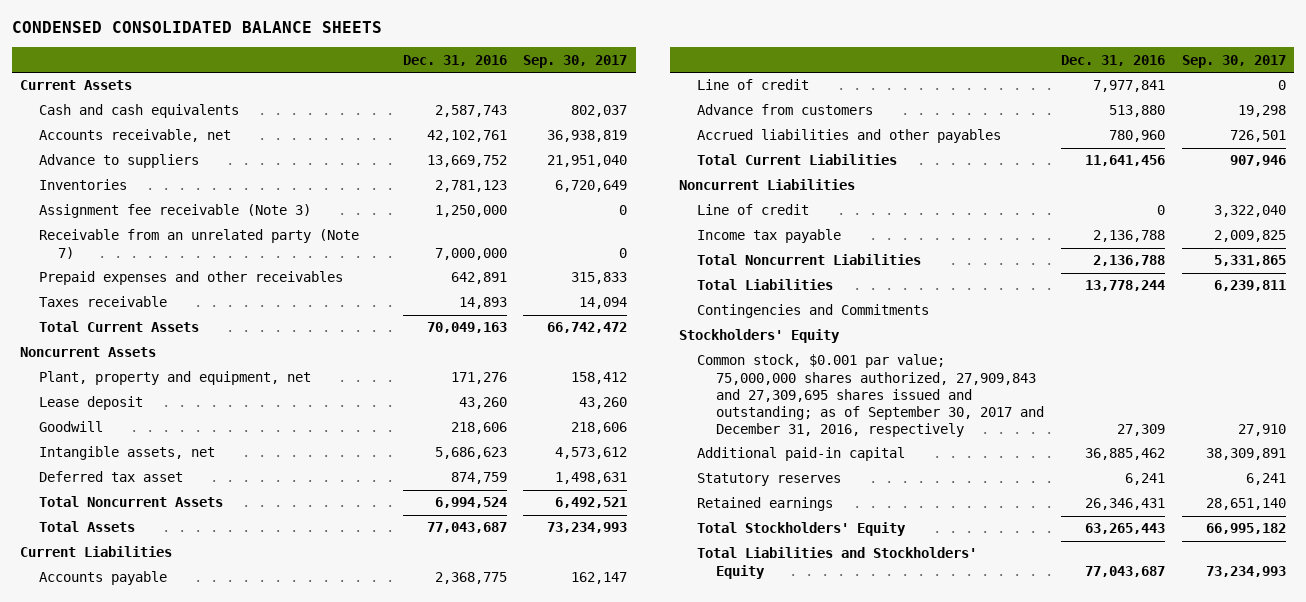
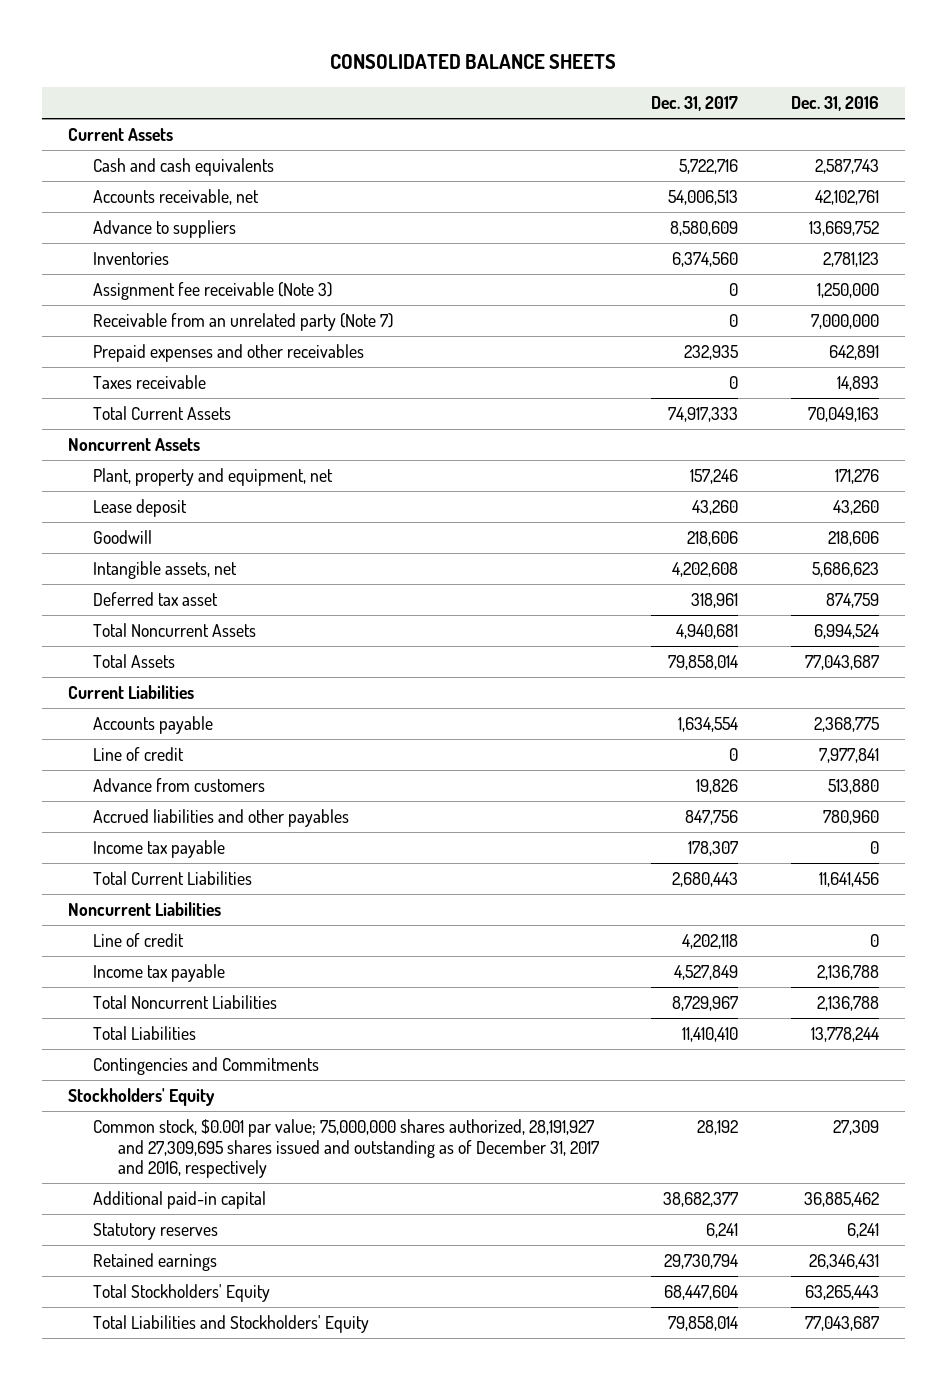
[12,21,383,34] CONDENSED CONSOLIDATED BALANCE SHEETS -> [330,54,617,70] CONSOLIDATED BALANCE SHEETS
[523,54,628,68] Sep. 30, 2017 -> none
none -> [651,96,739,112] Dec. 31, 2017
none -> [93,839,226,858] Income tax payable
[697,354,1045,437] Common stock, $0.001 par value; 75,000,000 shares authorized, 27,909,843 and 27,309,695 shares issued and outstanding; as of September 30, 2017 and December 31, 2016, respectively -> [93,1118,600,1179] Common stock, $0.001 par value; 75,000,000 shares authorized, 28,191,927 and 27,309,695 shares issued and outstanding as of December 31, 2017 and 2016, respectively

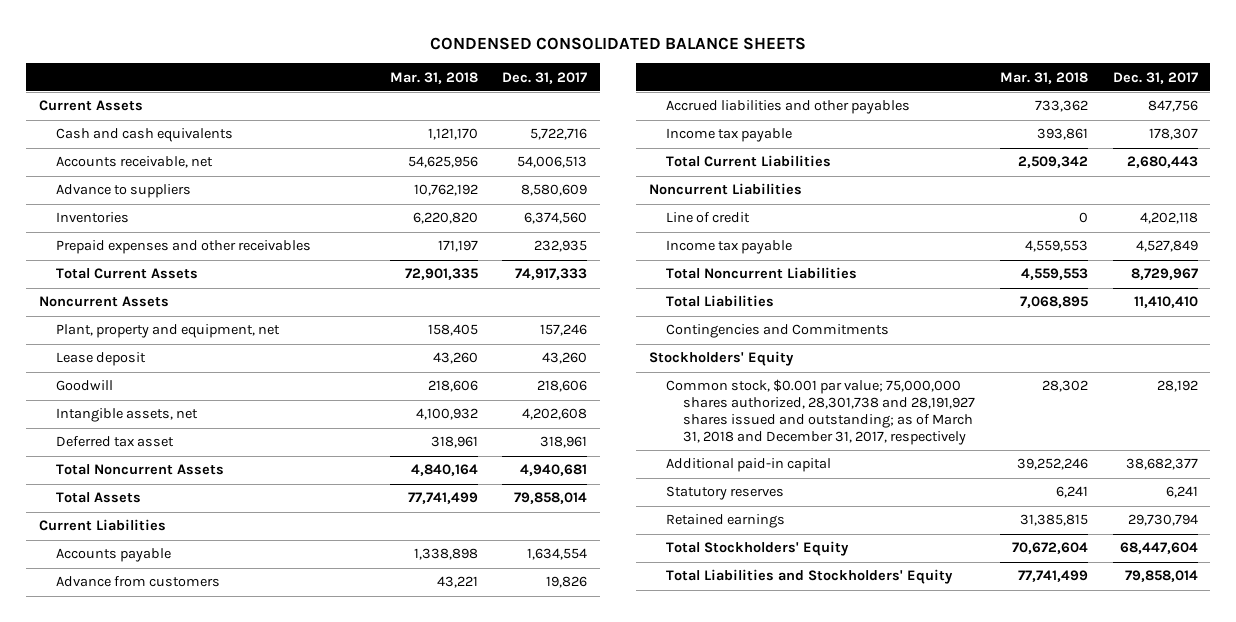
[330,54,617,70] CONSOLIDATED BALANCE SHEETS -> [430,36,807,50] CONDENSED CONSOLIDATED BALANCE SHEETS
[790,96,879,112] Dec. 31, 2016 -> none
none -> [389,71,478,84] Mar. 31, 2018
[93,281,333,300] Assignment fee receivable (Note 3) -> none
[93,312,394,331] Receivable from an unrelated party (Note 7) -> none
[93,374,207,389] Taxes receivable -> none
[93,746,185,761] Line of credit -> none
[93,1118,600,1179] Common stock, $0.001 par value; 75,000,000 shares authorized, 28,191,927 and 27,309,695 shares issued and outstanding as of December 31, 2017 and 2016, respectively -> [665,379,975,446] Common stock, $0.001 par value; 75,000,000 shares authorized, 28,301,738 and 28,191,927 shares issued and outstanding; as of March 31, 2018 and December 31, 2017, respectively

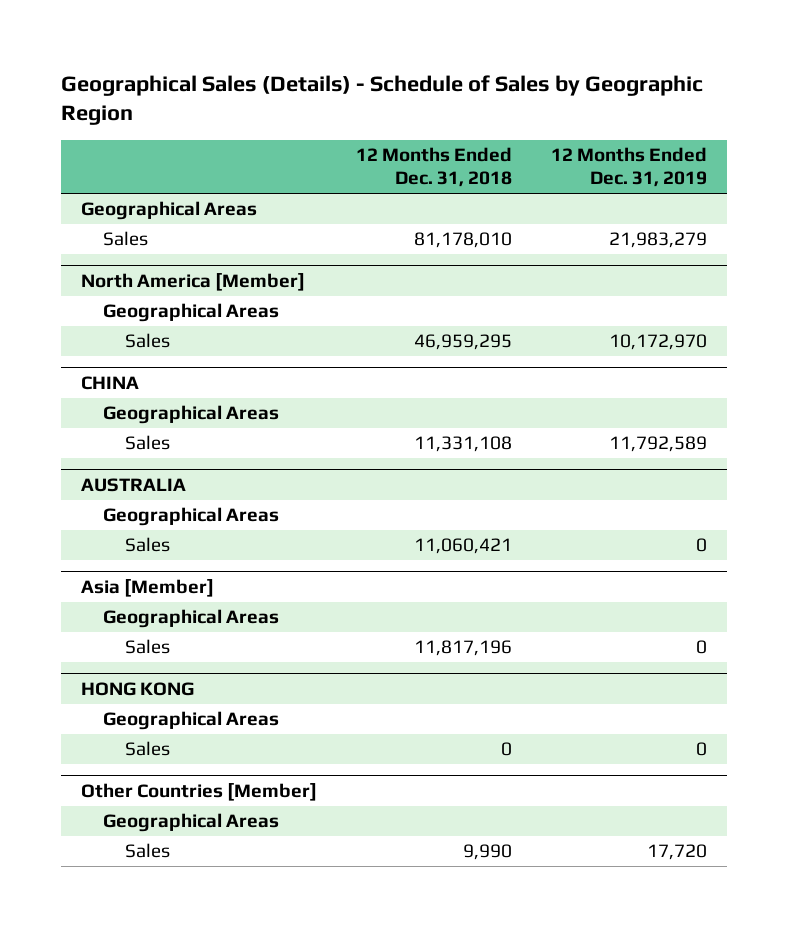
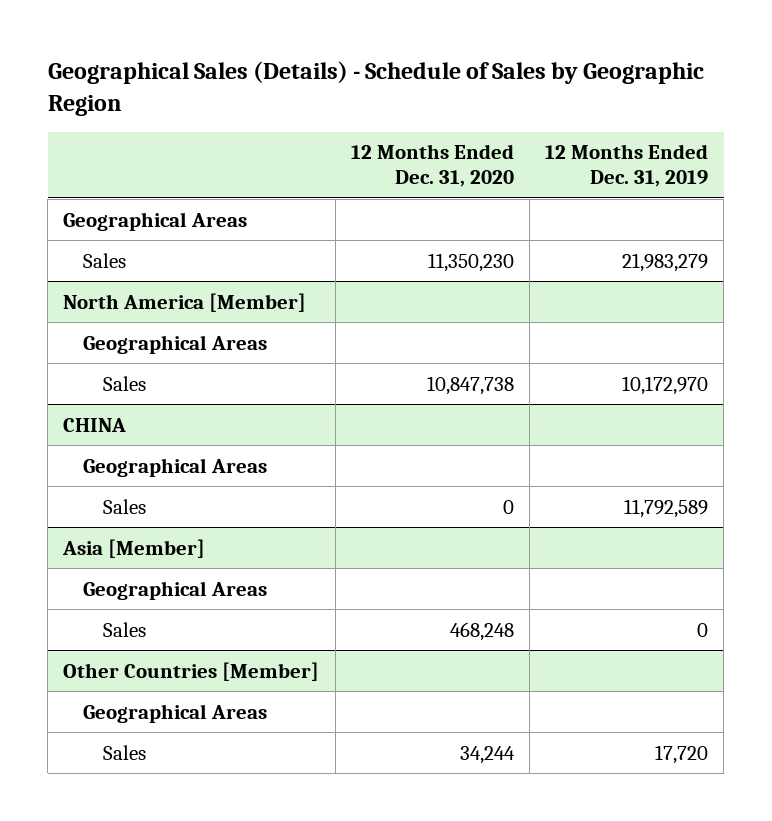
[356,146,513,188] 12 Months Ended Dec. 31, 2018 -> none
none -> [350,144,514,188] 12 Months Ended Dec. 31, 2020
[80,477,186,492] AUSTRALIA -> none
[103,507,280,527] Geographical Areas -> none
[125,537,171,553] Sales -> none
[80,681,194,696] HONG KONG -> none
[103,711,280,731] Geographical Areas -> none
[125,741,171,757] Sales -> none

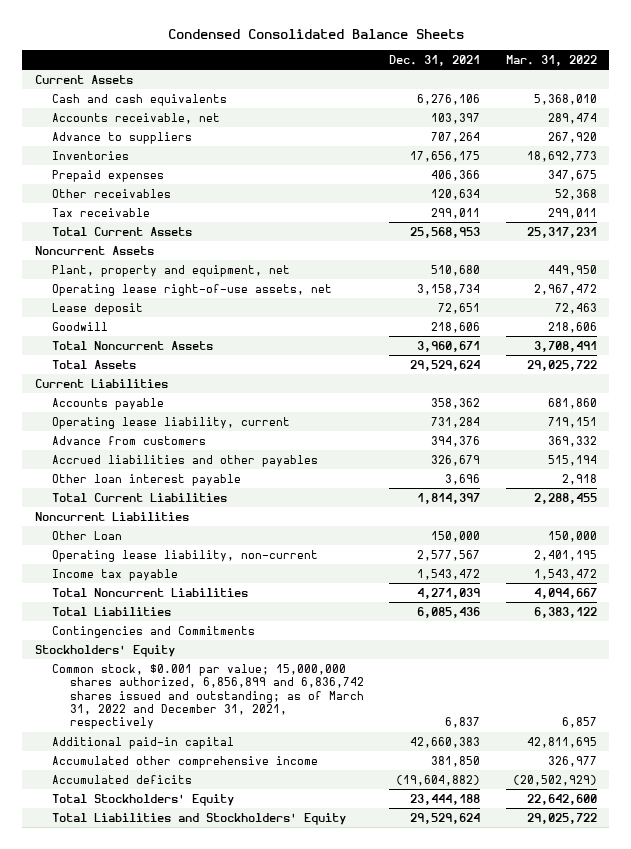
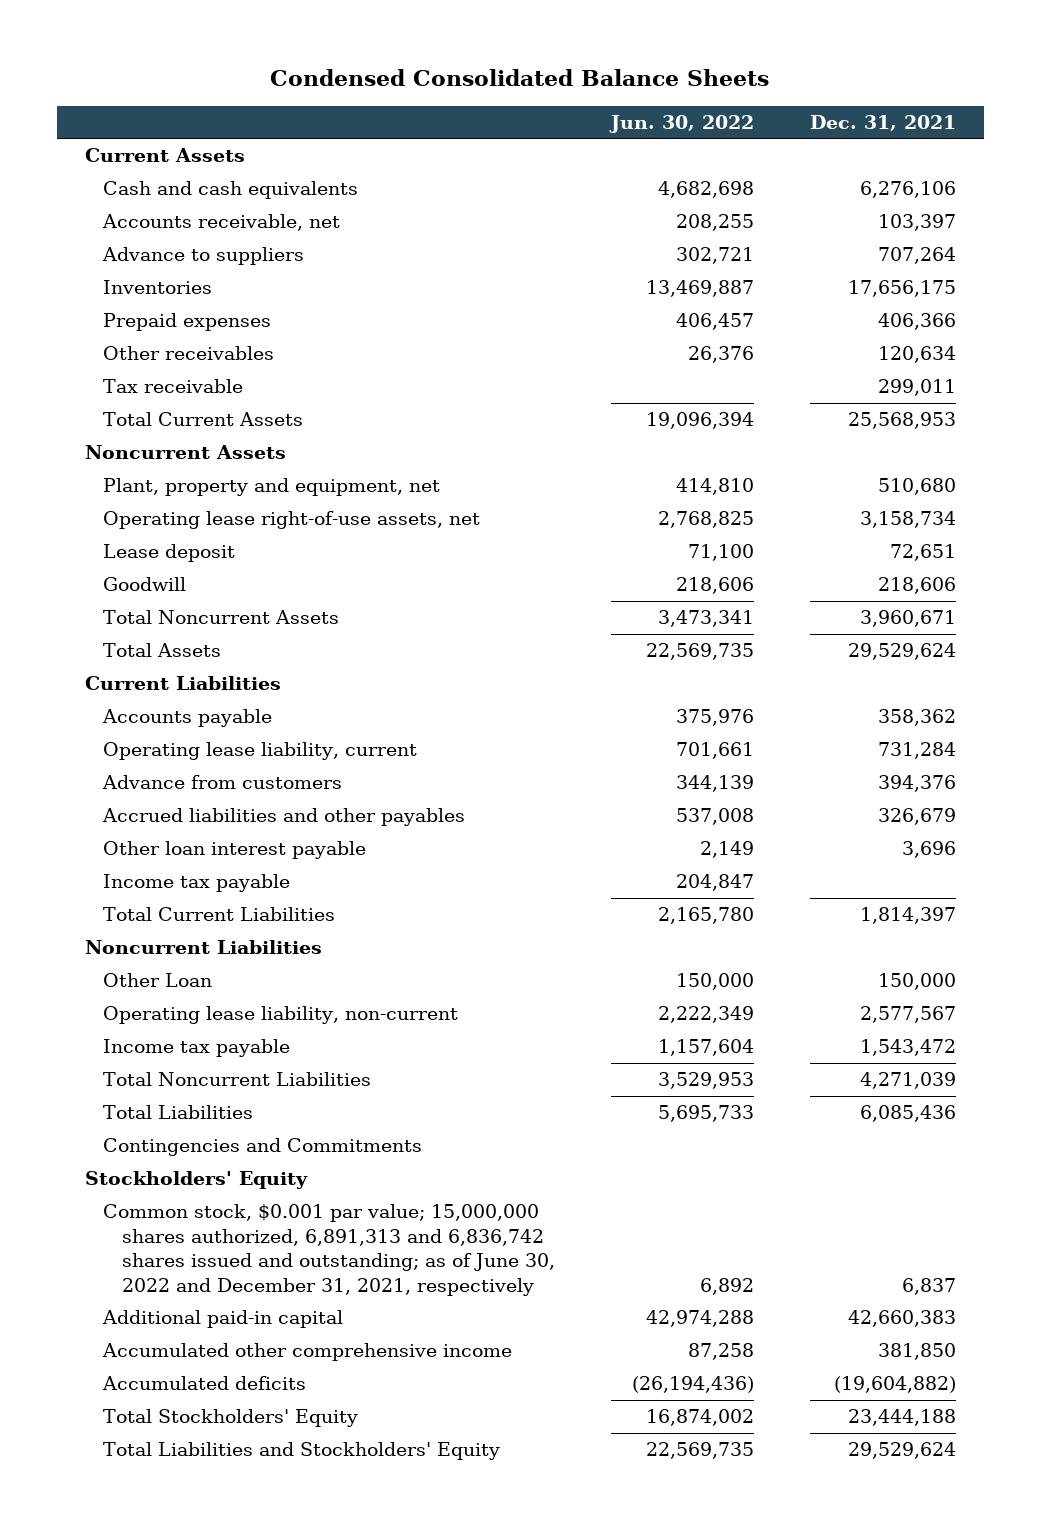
[505,54,597,66] Mar. 31, 2022 -> none
none -> [608,114,754,133] Jun. 30, 2022
none -> [103,874,291,893] Income tax payable
[52,663,364,730] Common stock, $0.001 par value; 15,000,000 shares authorized, 6,856,899 and 6,836,742 shares issued and outstanding; as of March 31, 2022 and December 31, 2021, respectively -> [103,1204,555,1296] Common stock, $0.001 par value; 15,000,000 shares authorized, 6,891,313 and 6,836,742 shares issued and outstanding; as of June 30, 2022 and December 31, 2021, respectively

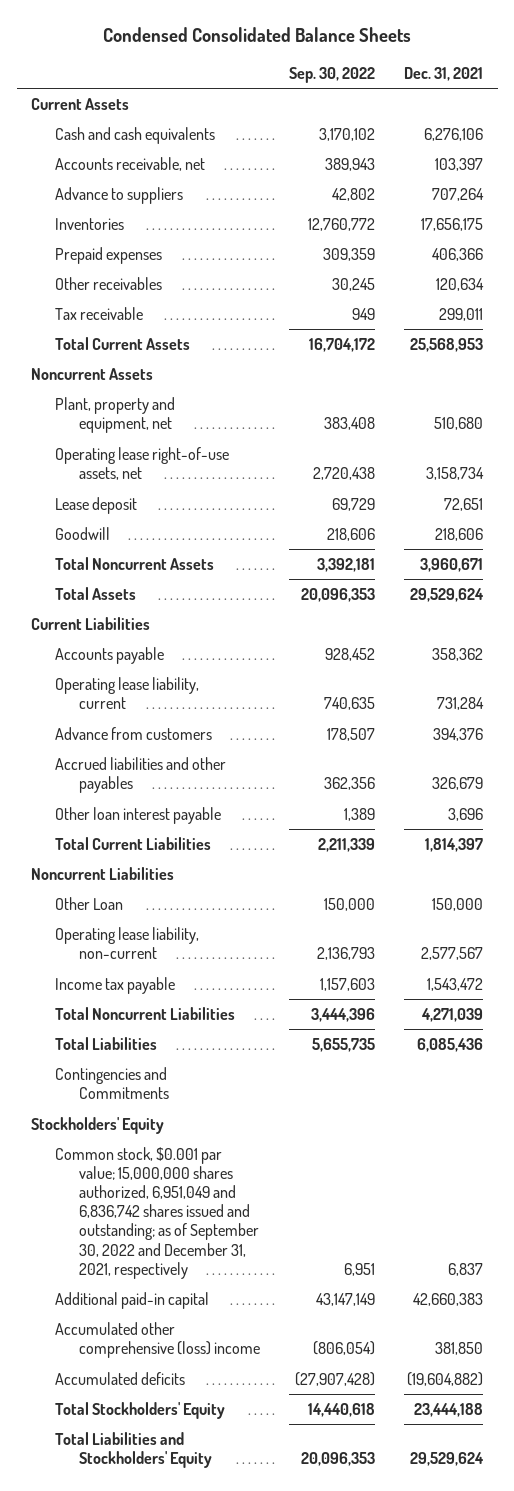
[608,114,754,133] Jun. 30, 2022 -> none
none -> [289,66,376,83] Sep. 30, 2022
[103,874,291,893] Income tax payable -> none
[103,1204,555,1296] Common stock, $0.001 par value; 15,000,000 shares authorized, 6,891,313 and 6,836,742 shares issued and outstanding; as of June 30, 2022 and December 31, 2021, respectively -> [55,1147,260,1279] Common stock, $0.001 par value; 15,000,000 shares authorized, 6,951,049 and 6,836,742 shares issued and outstanding; as of September 30, 2022 and December 31, 2021, respectively
[102,1343,513,1362] Accumulated other comprehensive income -> [55,1322,261,1359] Accumulated other comprehensive (loss) income

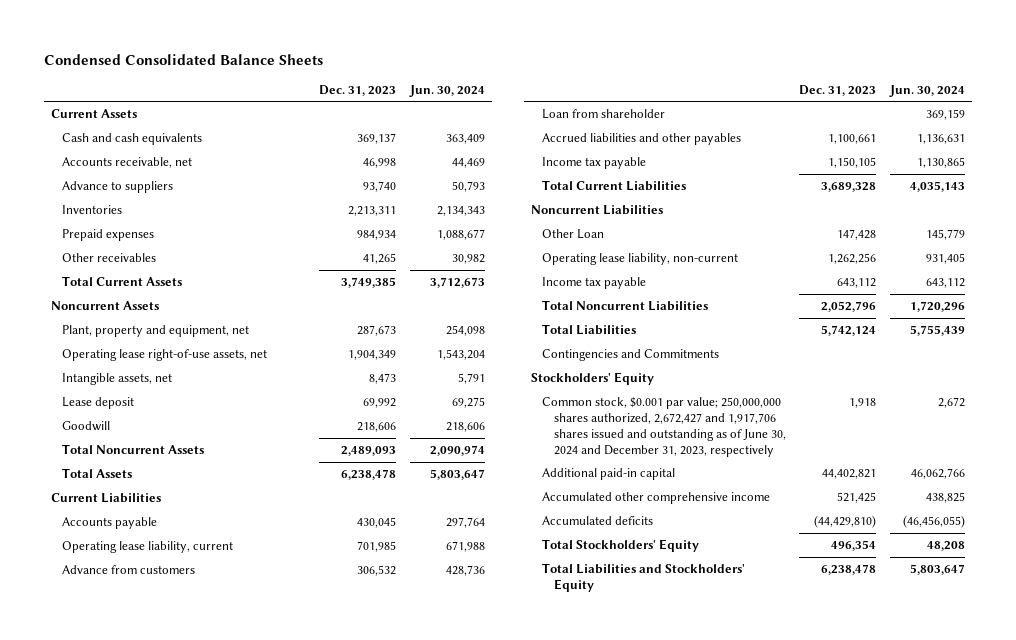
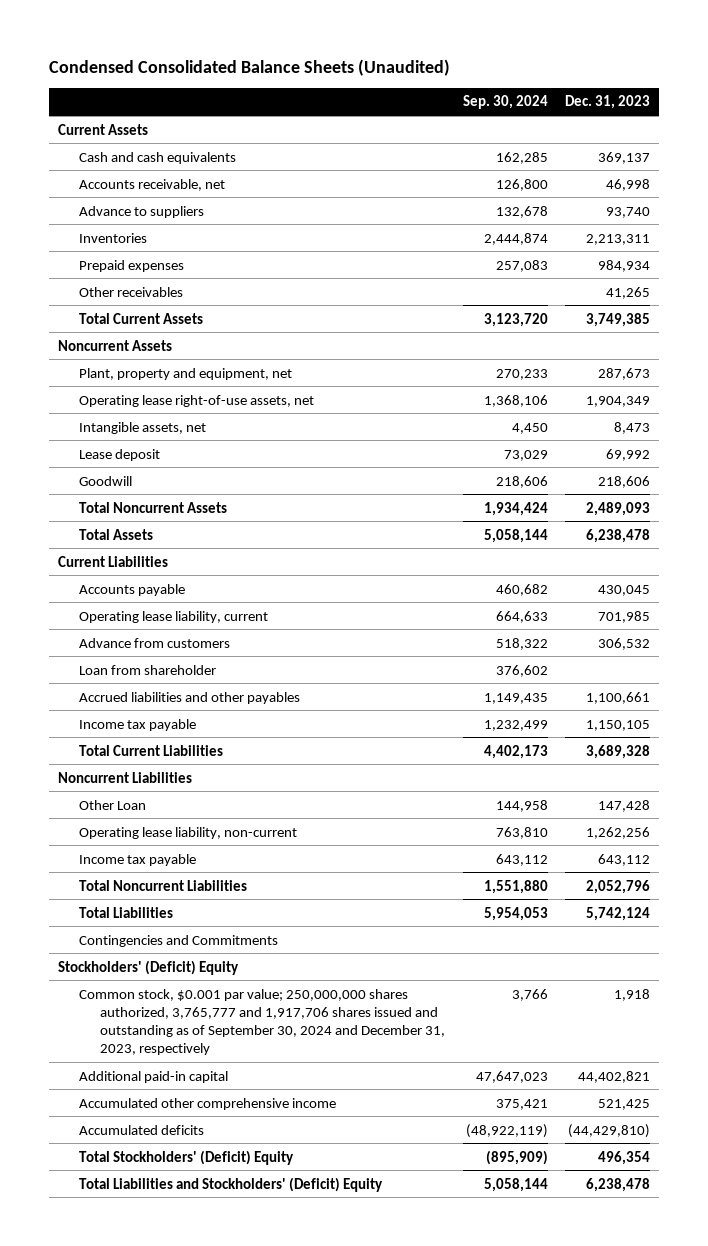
[44,53,324,65] Condensed Consolidated Balance Sheets -> [49,58,451,76] Condensed Consolidated Balance Sheets (Unaudited)
[408,84,485,97] Jun. 30, 2024 -> none
none -> [462,95,548,110] Sep. 30, 2024
[531,372,655,386] Stockholders' Equity -> [58,959,240,975] Stockholders' (Deficit) Equity
[542,397,786,457] Common stock, $0.001 par value; 250,000,000 shares authorized, 2,672,427 and 1,917,706 shares issued and outstanding as of June 30, 2024 and December 31, 2023, respectively -> [79,988,445,1056] Common stock, $0.001 par value; 250,000,000 shares authorized, 3,765,777 and 1,917,706 shares issued and outstanding as of September 30, 2024 and December 31, 2023, respectively
[542,539,700,553] Total Stockholders' Equity -> [79,1149,295,1165] Total Stockholders' (Deficit) Equity
[542,563,746,592] Total Liabilities and Stockholders' Equity -> [79,1176,384,1192] Total Liabilities and Stockholders' (Deficit) Equity

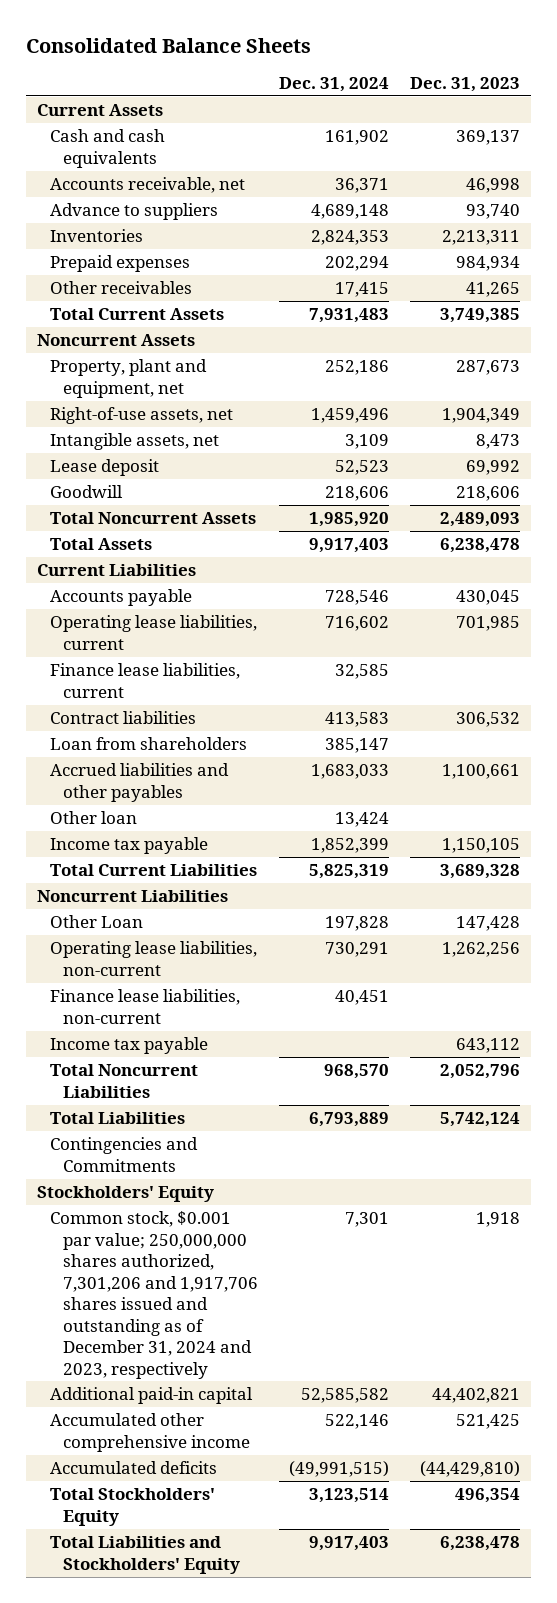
[49,58,451,76] Condensed Consolidated Balance Sheets (Unaudited) -> [26,37,312,53] Consolidated Balance Sheets
[462,95,548,110] Sep. 30, 2024 -> none
none -> [279,77,390,93] Dec. 31, 2024
[79,367,293,380] Plant, property and equipment, net -> [49,359,207,398] Property, plant and equipment, net
[79,394,315,407] Operating lease right-of-use assets, net -> [49,407,233,425] Right-of-use assets, net
[79,610,269,623] Operating lease liability, current -> [49,615,257,650] Operating lease liabilities, current
none -> [49,663,240,698] Finance lease liabilities, current
[79,637,231,648] Advance from customers -> [49,711,196,725] Contract liabilities
[79,664,217,675] Loan from shareholder -> [49,737,247,751] Loan from shareholders
none -> [49,811,137,825] Other loan
[79,826,298,839] Operating lease liability, non-current -> [49,941,257,976] Operating lease liabilities, non-current
none -> [49,989,240,1024] Finance lease liabilities, non-current
[58,959,240,975] Stockholders' (Deficit) Equity -> [36,1186,214,1203] Stockholders' Equity
[79,988,445,1056] Common stock, $0.001 par value; 250,000,000 shares authorized, 3,765,777 and 1,917,706 shares issued and outstanding as of September 30, 2024 and December 31, 2023, respectively -> [49,1211,258,1379] Common stock, $0.001 par value; 250,000,000 shares authorized, 7,301,206 and 1,917,706 shares issued and outstanding as of December 31, 2024 and 2023, respectively
[79,1149,295,1165] Total Stockholders' (Deficit) Equity -> [49,1488,215,1526] Total Stockholders' Equity
[79,1176,384,1192] Total Liabilities and Stockholders' (Deficit) Equity -> [49,1536,240,1574] Total Liabilities and Stockholders' Equity

